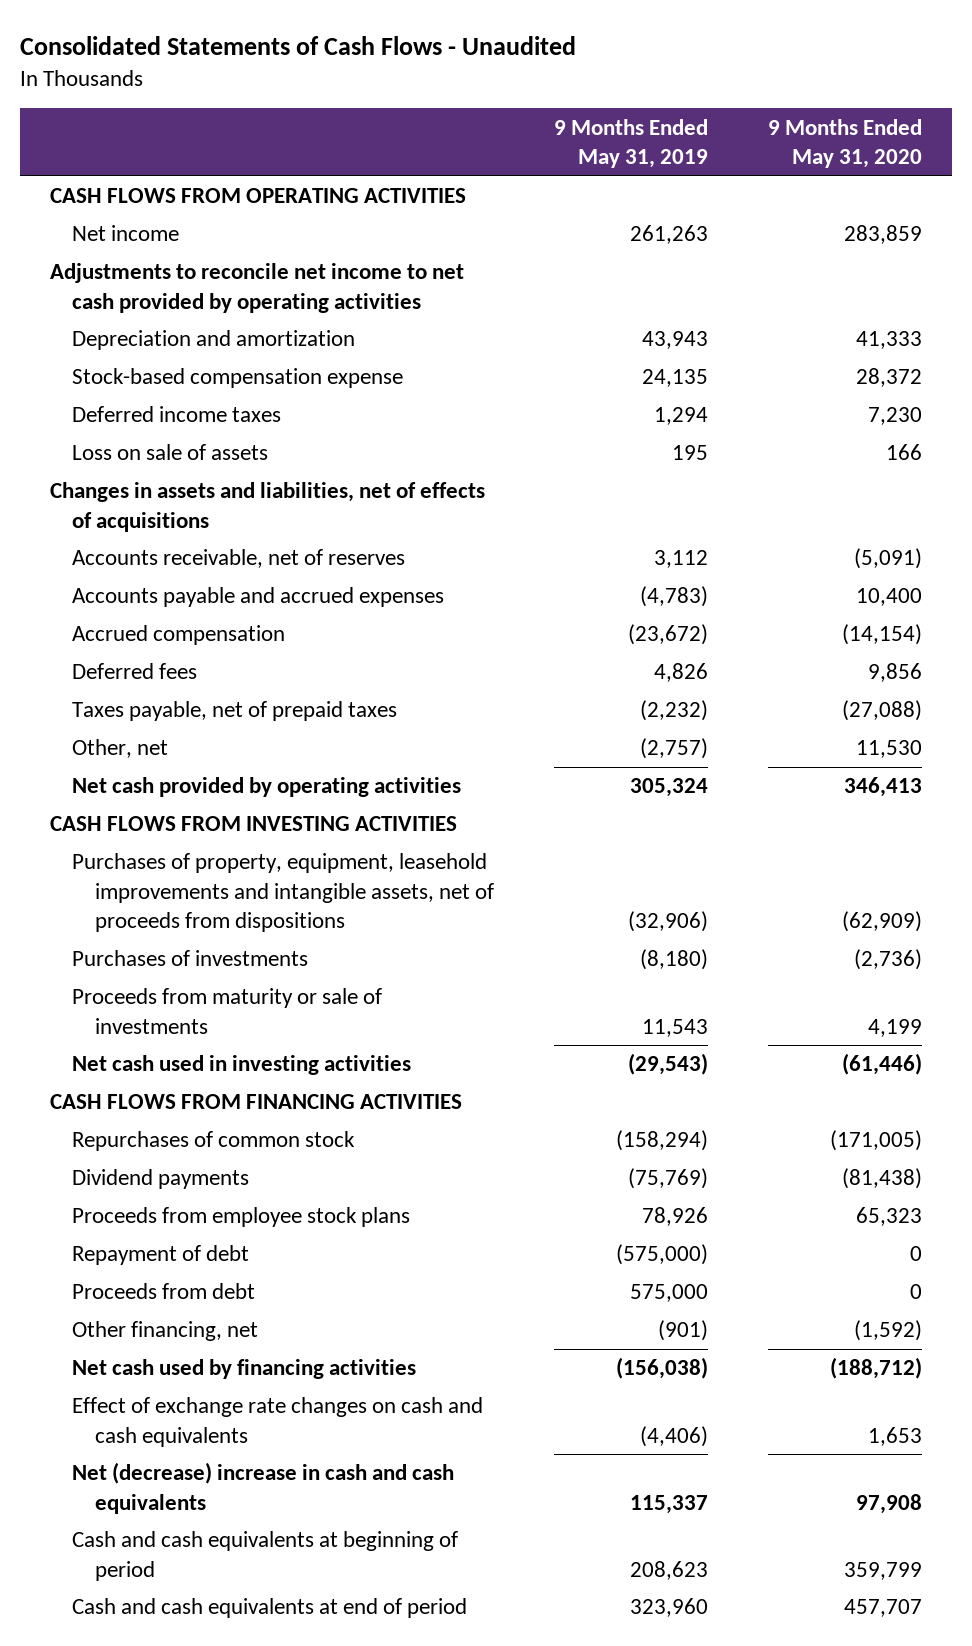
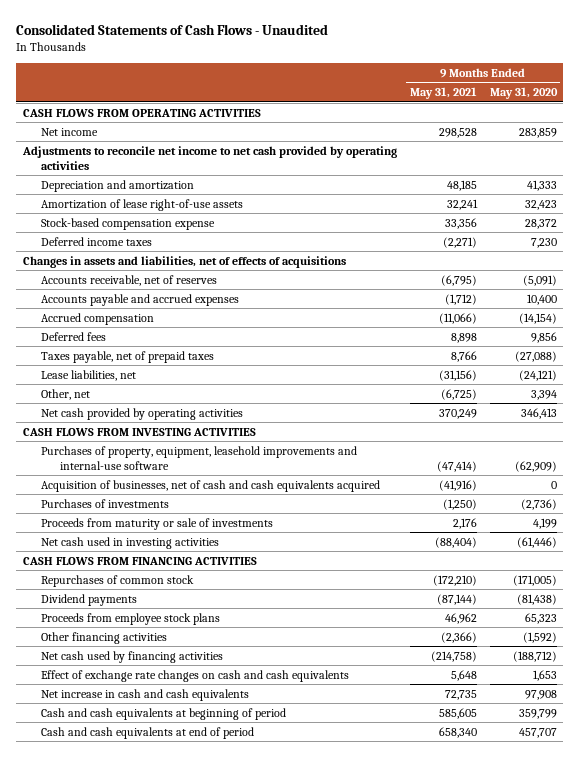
[553,118,708,169] 9 Months Ended May 31, 2019 -> none
none -> [409,87,477,100] May 31, 2021
none -> [41,198,244,211] Amortization of lease right-of-use assets
[72,444,269,461] Loss on sale of assets -> none
none -> [41,369,137,381] Lease liabilities, net
[855,740,922,759] 11,530 -> [530,389,557,400] 3,394
[72,853,495,932] Purchases of property, equipment, leasehold improvements and intangible assets, net of proceeds from dispositions -> [41,445,358,470] Purchases of property, equipment, leasehold improvements and internal-use software
none -> [41,479,381,492] Acquisition of businesses, net of cash and cash equivalents acquired
[72,1245,250,1266] Repayment of debt -> none
[72,1283,256,1300] Proceeds from debt -> none
[72,1321,259,1342] Other financing, net -> [41,631,168,644] Other financing activities
[72,1462,455,1514] Net (decrease) increase in cash and cash equivalents -> [41,688,250,701] Net increase in cash and cash equivalents

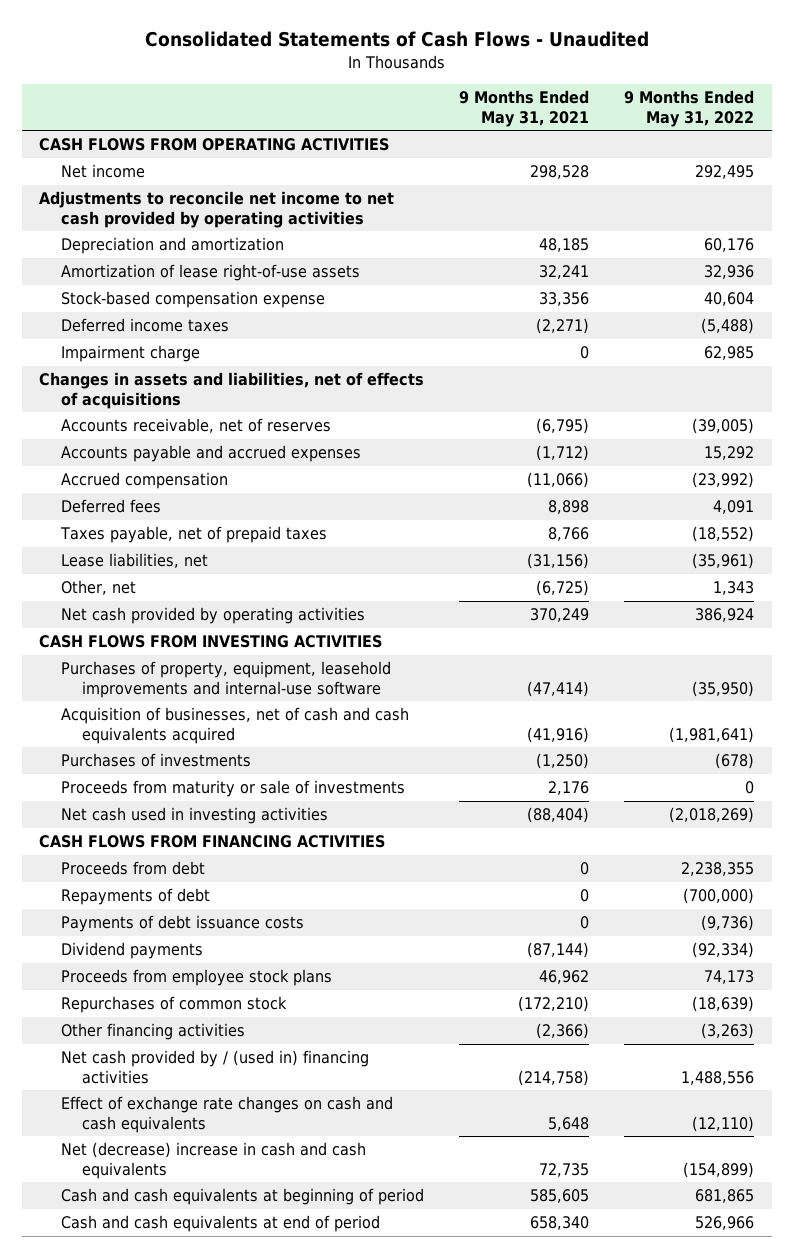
[489,87,558,100] May 31, 2020 -> none
none -> [624,90,755,127] 9 Months Ended May 31, 2022
none -> [60,345,200,363] Impairment charge
none -> [60,861,205,876] Proceeds from debt
none -> [60,888,210,906] Repayments of debt
none -> [60,915,304,933] Payments of debt issuance costs
[41,574,195,587] Repurchases of common stock -> [60,996,287,1014] Repurchases of common stock
[41,650,224,663] Net cash used by financing activities -> [60,1050,369,1084] Net cash provided by / (used in) financing activities
[41,688,250,701] Net increase in cash and cash equivalents -> [60,1142,366,1179] Net (decrease) increase in cash and cash equivalents

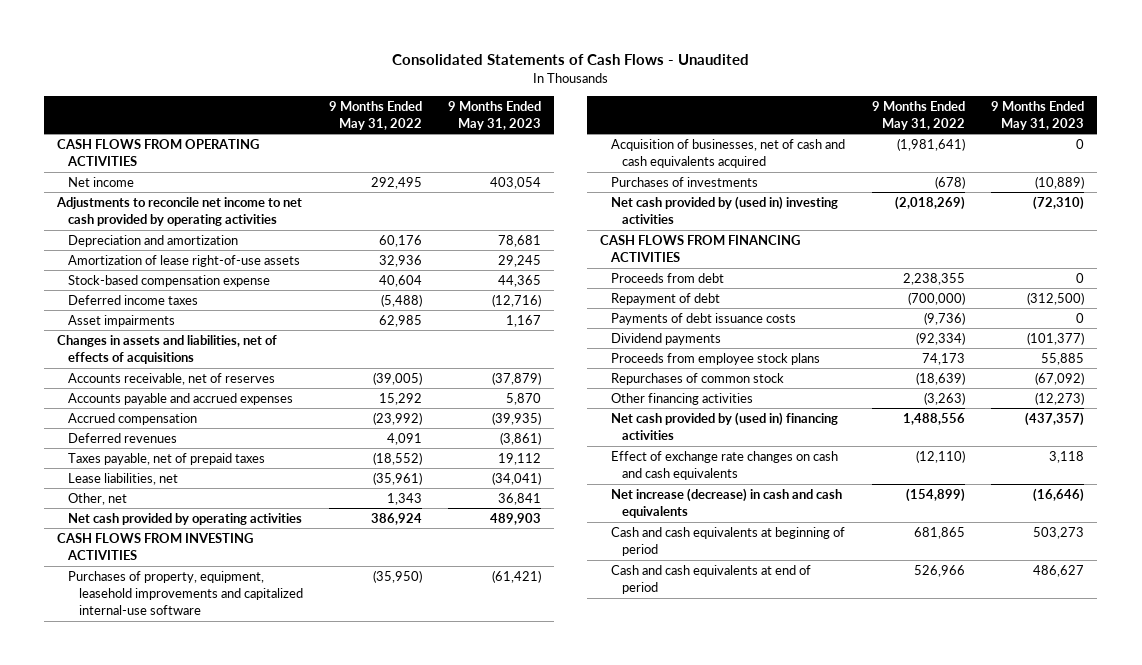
[459,90,590,127] 9 Months Ended May 31, 2021 -> none
none -> [448,100,542,130] 9 Months Ended May 31, 2023
[60,345,200,363] Impairment charge -> [68,315,176,328] Asset impairments
[60,499,161,514] Deferred fees -> [68,433,178,444] Deferred revenues
[60,661,391,698] Purchases of property, equipment, leasehold improvements and internal-use software -> [68,571,303,616] Purchases of property, equipment, leasehold improvements and capitalized internal-use software
[60,780,405,798] Proceeds from maturity or sale of investments -> none
[60,807,328,825] Net cash used in investing activities -> [611,196,839,225] Net cash provided by (used in) investing activities
[60,888,210,906] Repayments of debt -> [611,293,721,306] Repayment of debt
[60,1050,369,1084] Net cash provided by / (used in) financing activities -> [611,412,839,441] Net cash provided by (used in) financing activities
[60,1142,366,1179] Net (decrease) increase in cash and cash equivalents -> [611,488,843,519] Net increase (decrease) in cash and cash equivalents

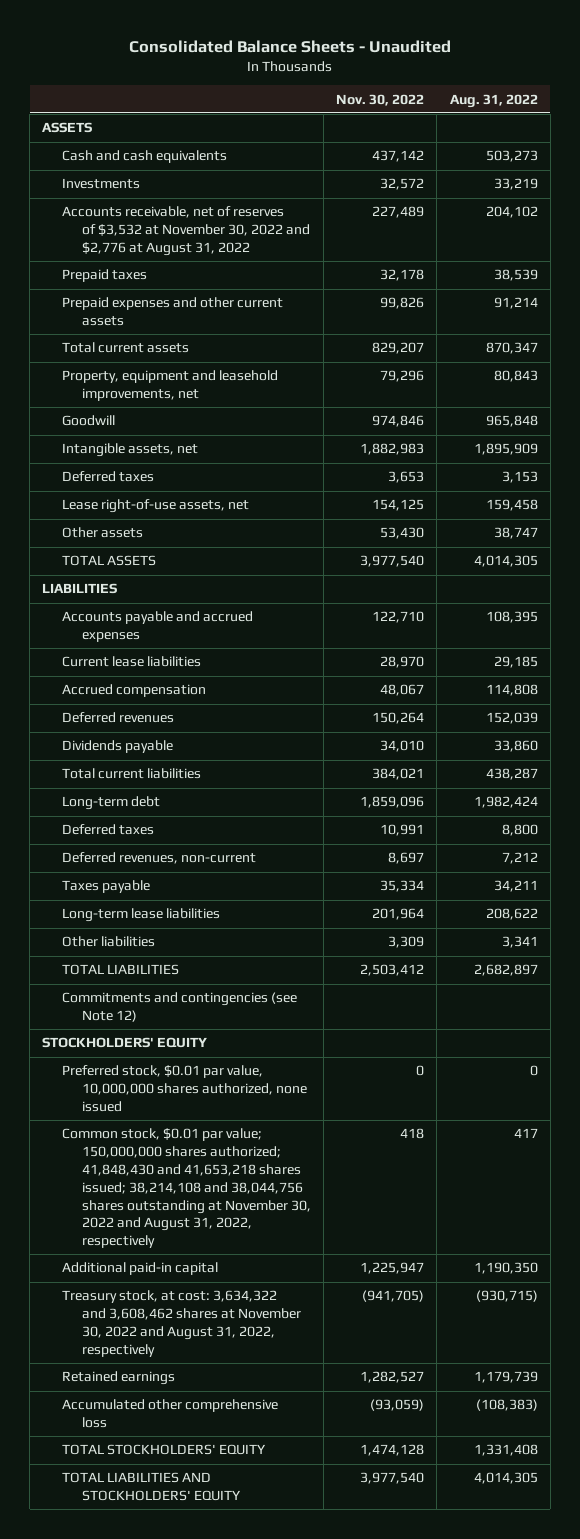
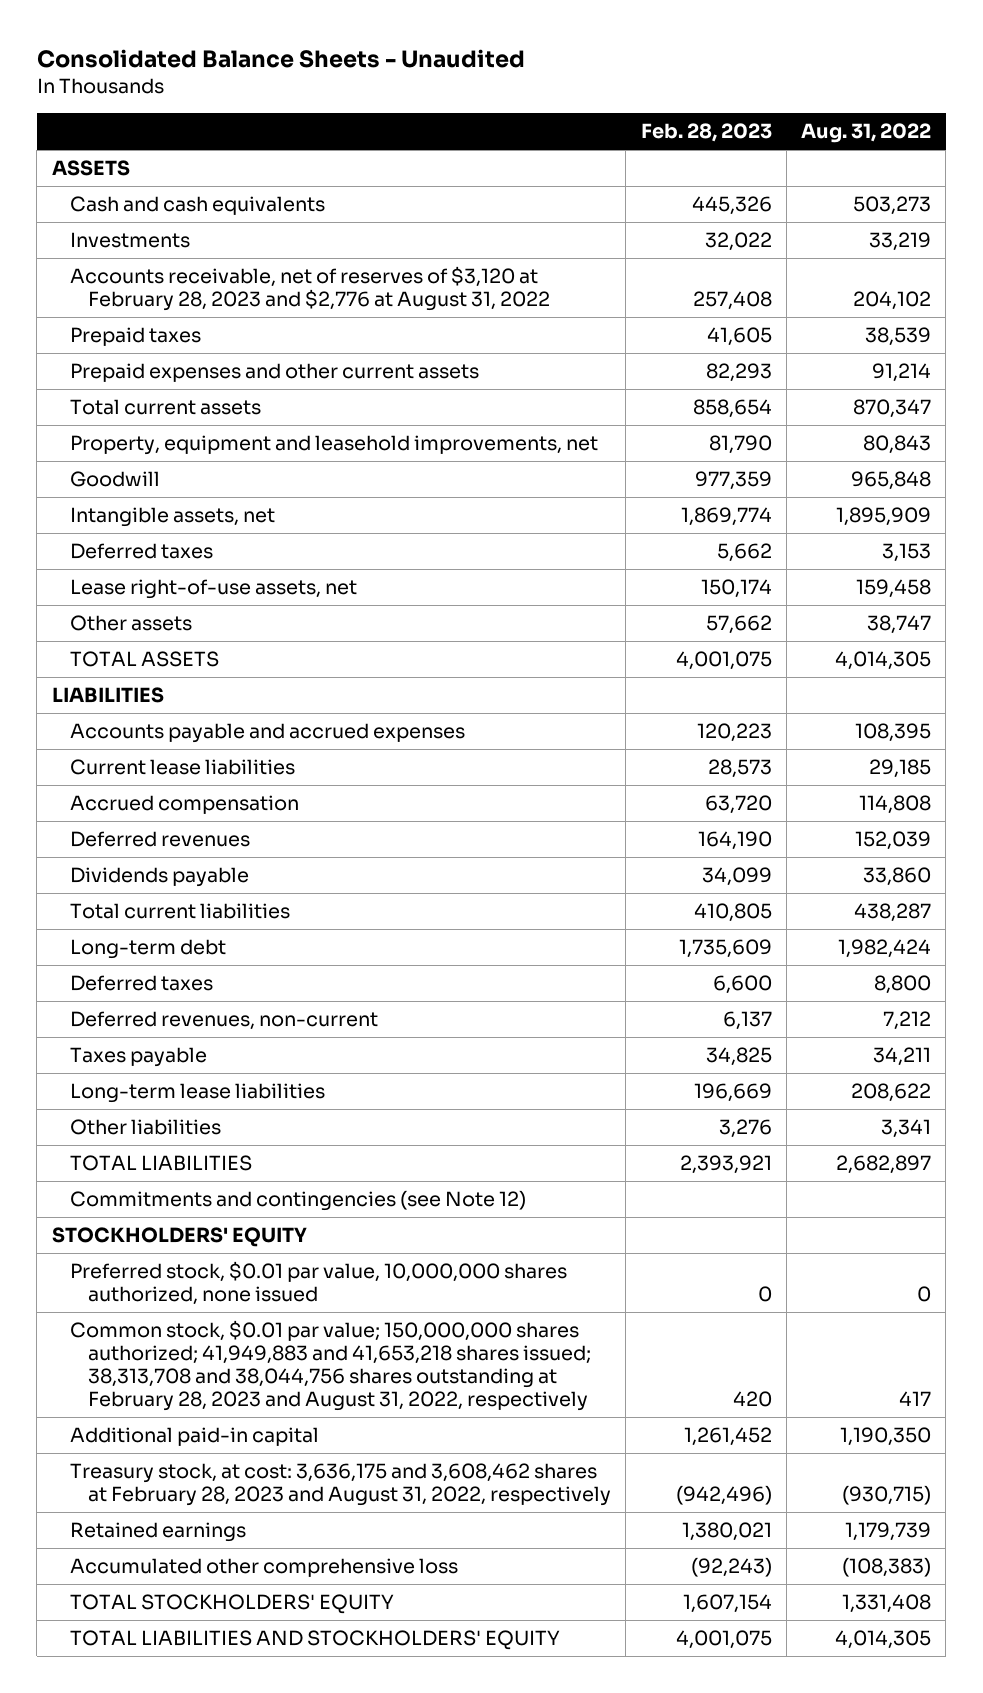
[336,93,425,106] Nov. 30, 2022 -> none
none -> [640,123,772,143] Feb. 28, 2023
[62,206,310,257] Accounts receivable, net of reserves of $3,532 at November 30, 2022 and $2,776 at August 31, 2022 -> [69,266,551,312] Accounts receivable, net of reserves of $3,120 at February 28, 2023 and $2,776 at August 31, 2022
[62,1128,311,1249] Common stock, $0.01 par value; 150,000,000 shares authorized; 41,848,430 and 41,653,218 shares issued; 38,214,108 and 38,044,756 shares outstanding at November 30, 2022 and August 31, 2022, respectively -> [69,1320,592,1411] Common stock, $0.01 par value; 150,000,000 shares authorized; 41,949,883 and 41,653,218 shares issued; 38,313,708 and 38,044,756 shares outstanding at February 28, 2023 and August 31, 2022, respectively
[62,1290,301,1357] Treasury stock, at cost: 3,634,322 and 3,608,462 shares at November 30, 2022 and August 31, 2022, respectively -> [69,1463,612,1507] Treasury stock, at cost: 3,636,175 and 3,608,462 shares at February 28, 2023 and August 31, 2022, respectively

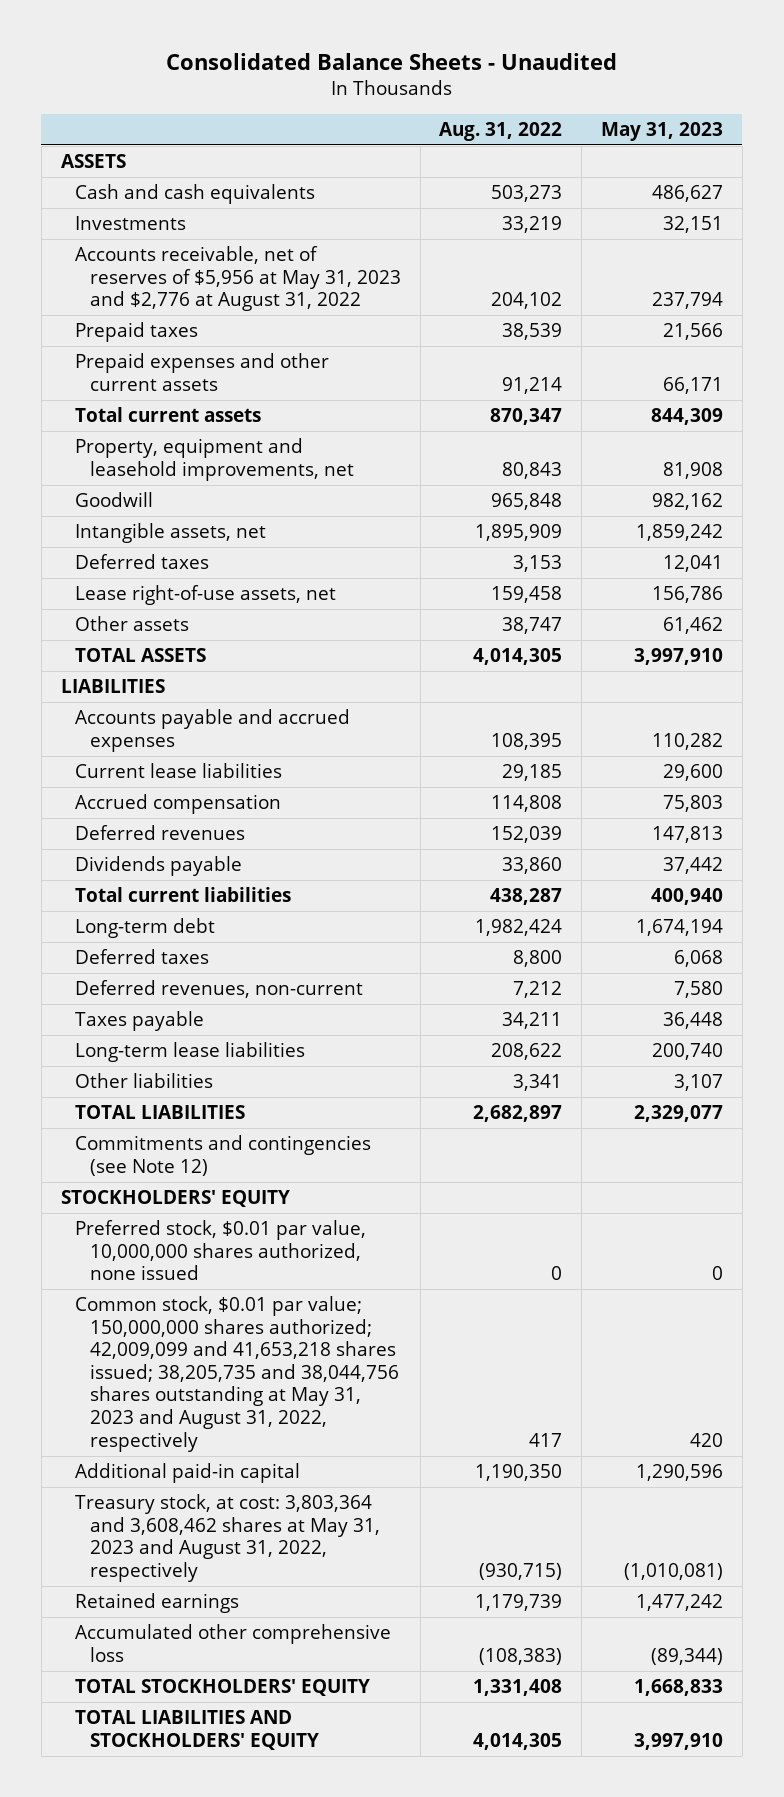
[640,123,772,143] Feb. 28, 2023 -> none
none -> [601,121,724,141] May 31, 2023
[69,266,551,312] Accounts receivable, net of reserves of $3,120 at February 28, 2023 and $2,776 at August 31, 2022 -> [75,246,401,312] Accounts receivable, net of reserves of $5,956 at May 31, 2023 and $2,776 at August 31, 2022
[69,1320,592,1411] Common stock, $0.01 par value; 150,000,000 shares authorized; 41,949,883 and 41,653,218 shares issued; 38,313,708 and 38,044,756 shares outstanding at February 28, 2023 and August 31, 2022, respectively -> [75,1296,399,1452] Common stock, $0.01 par value; 150,000,000 shares authorized; 42,009,099 and 41,653,218 shares issued; 38,205,735 and 38,044,756 shares outstanding at May 31, 2023 and August 31, 2022, respectively
[69,1463,612,1507] Treasury stock, at cost: 3,636,175 and 3,608,462 shares at February 28, 2023 and August 31, 2022, respectively -> [75,1494,380,1582] Treasury stock, at cost: 3,803,364 and 3,608,462 shares at May 31, 2023 and August 31, 2022, respectively

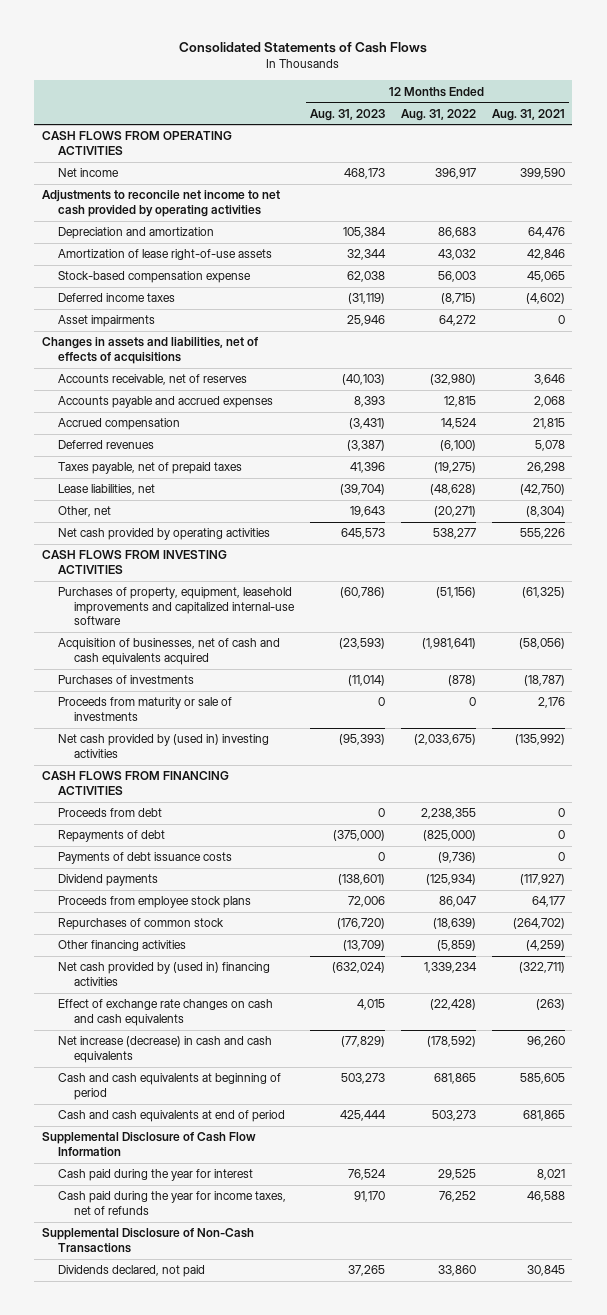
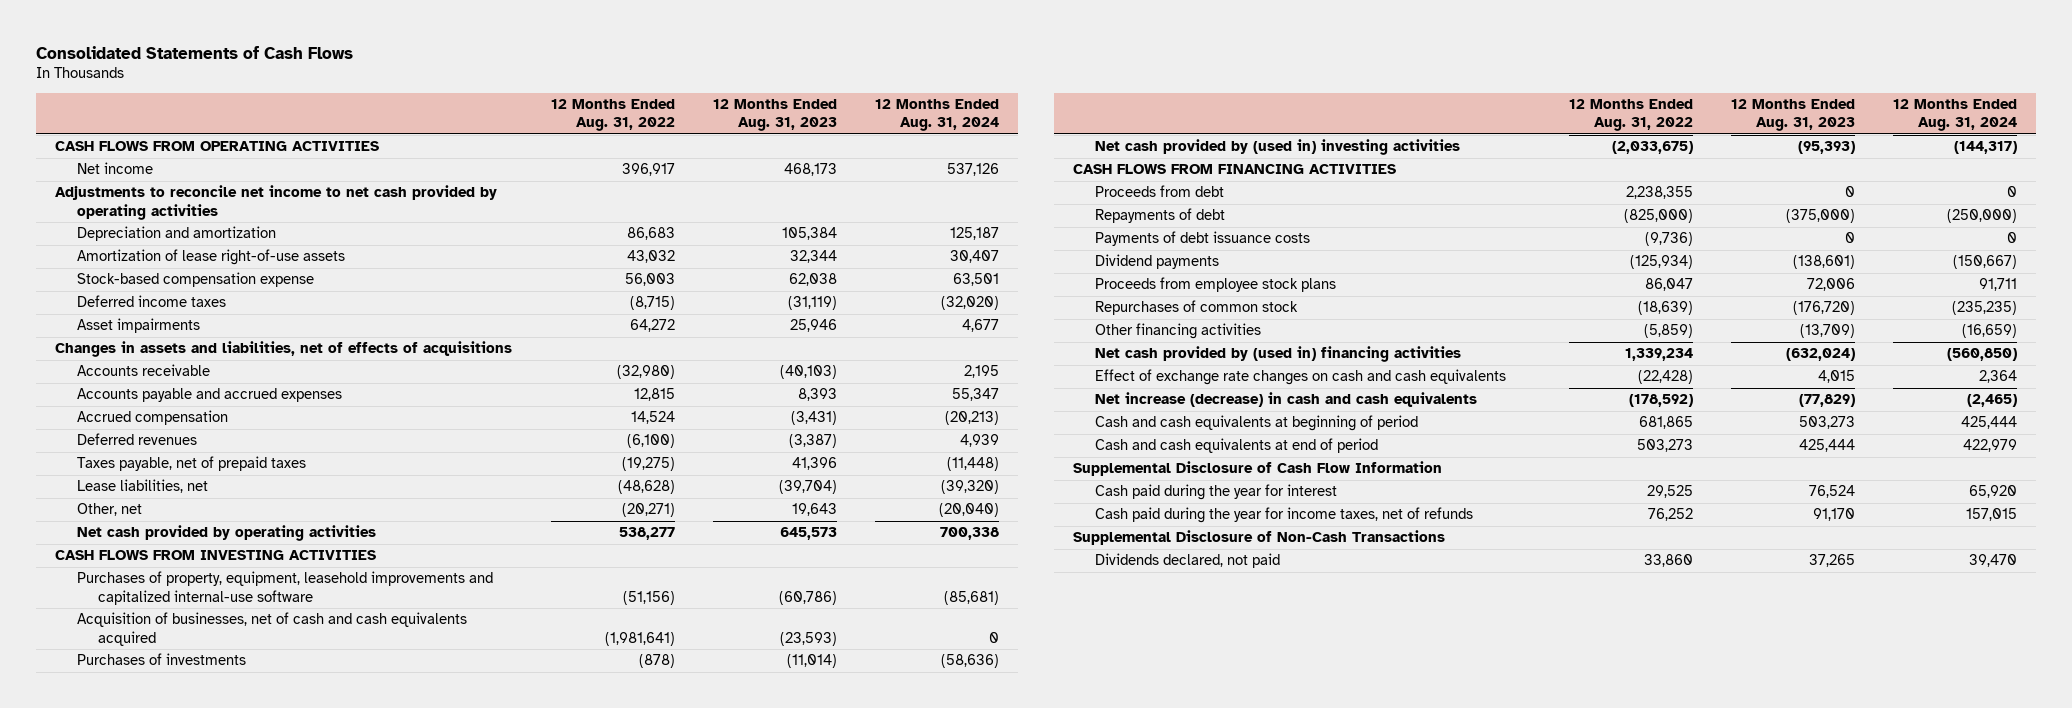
[491,108,565,121] Aug. 31, 2021 -> none
none -> [874,99,999,132] 12 Months Ended Aug. 31, 2024
[58,374,248,386] Accounts receivable, net of reserves -> [76,364,210,377] Accounts receivable
[58,697,233,721] Proceeds from maturity or sale of investments -> none

